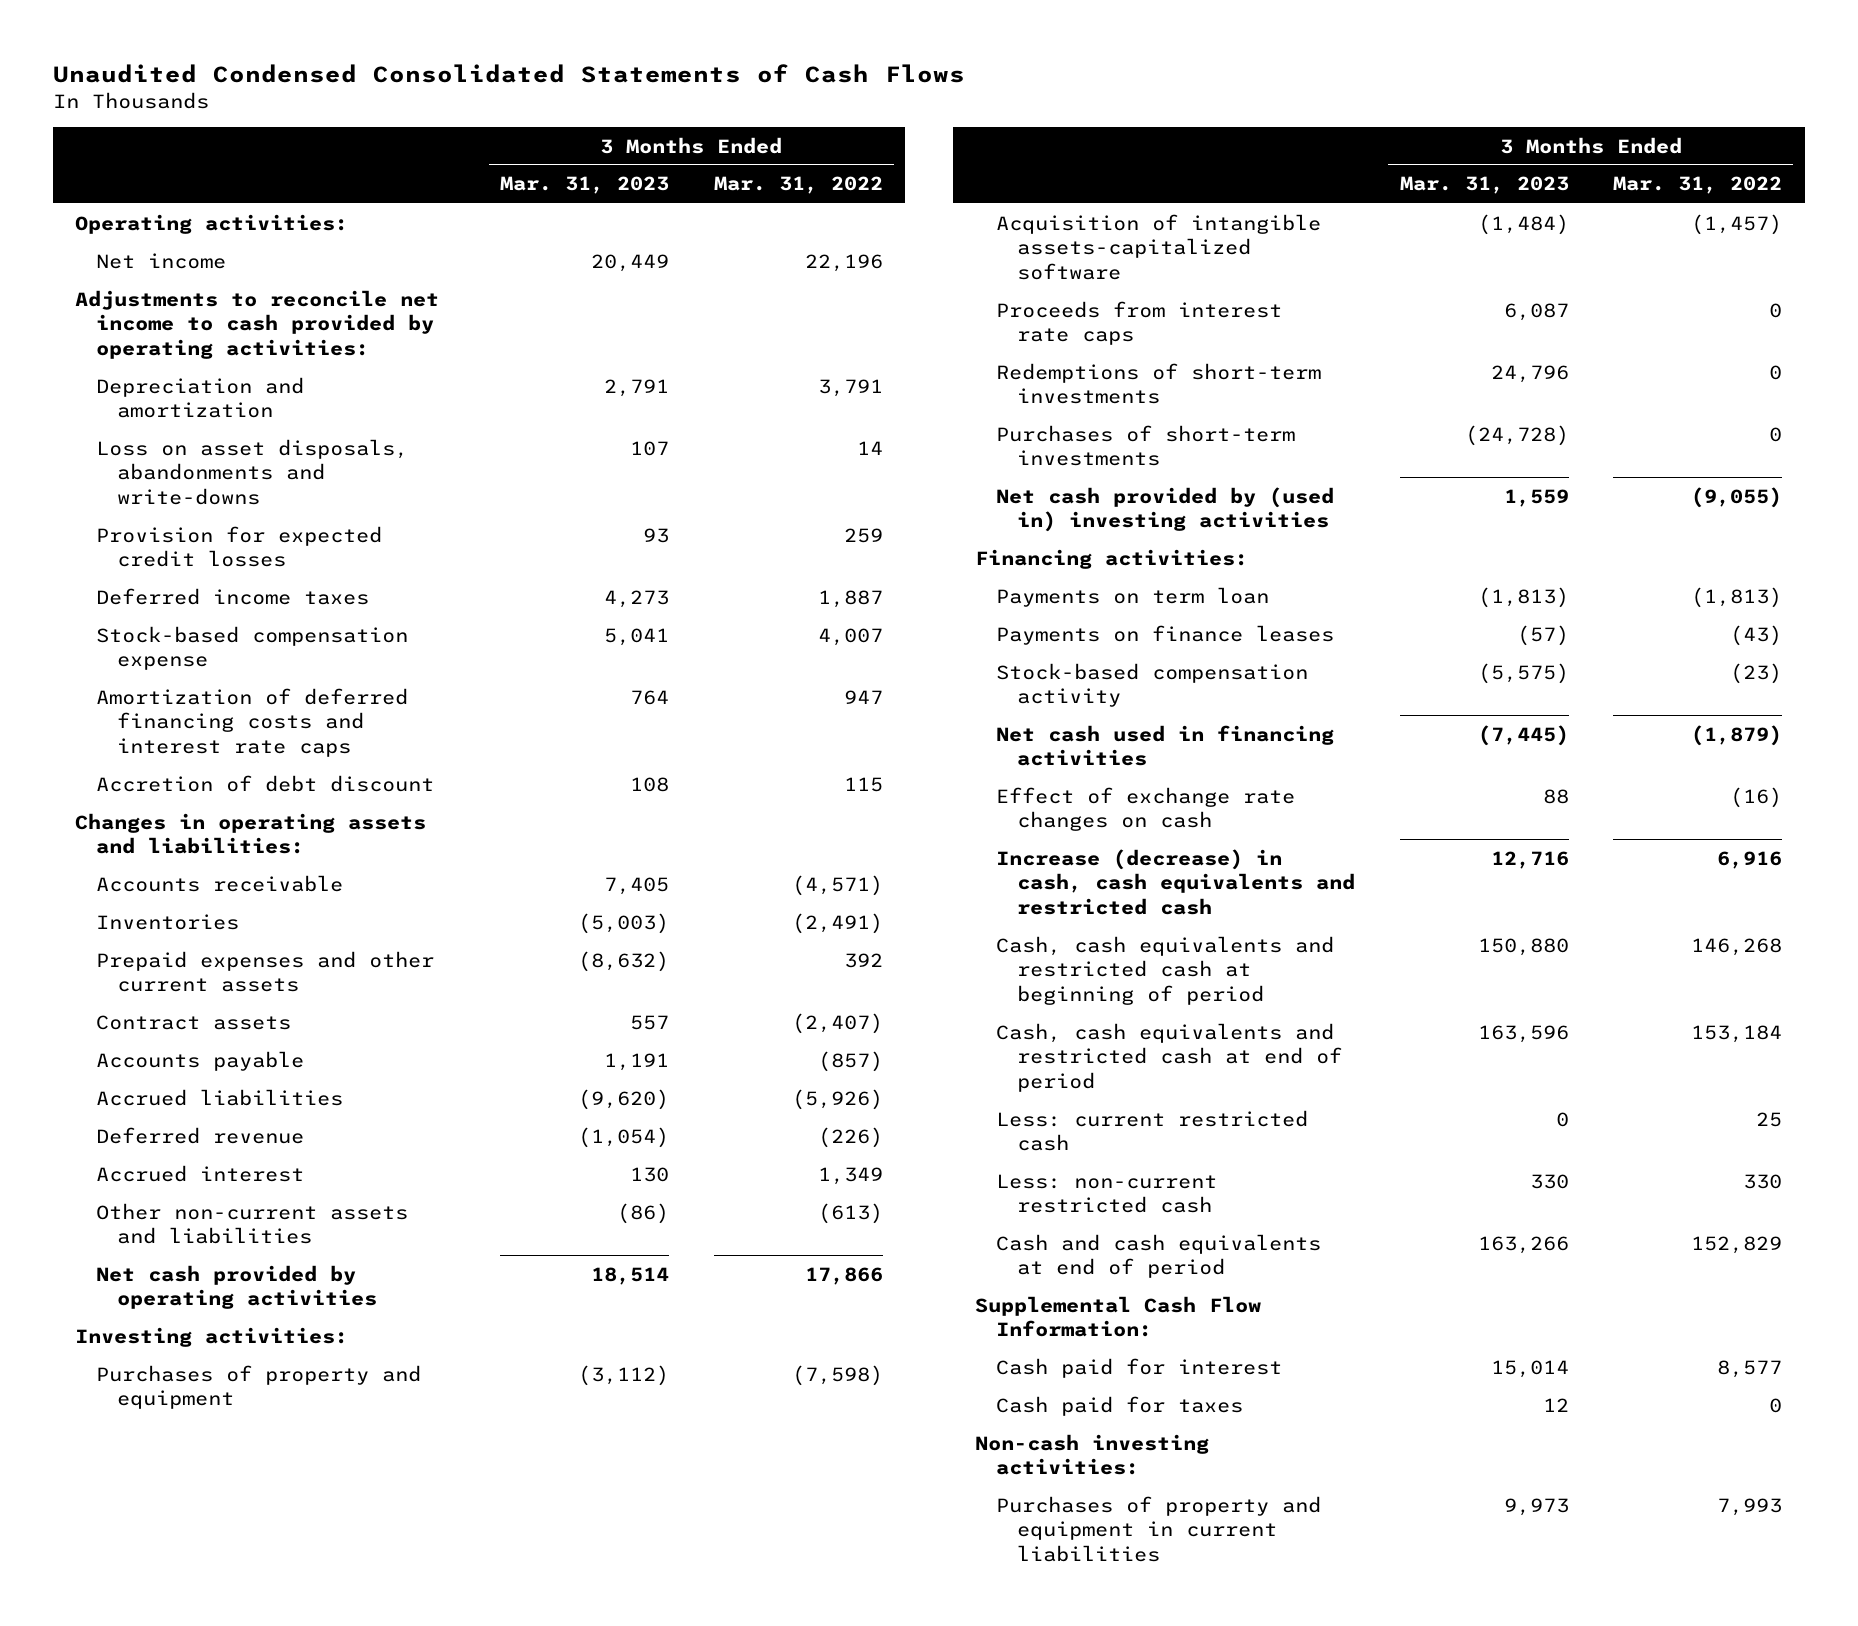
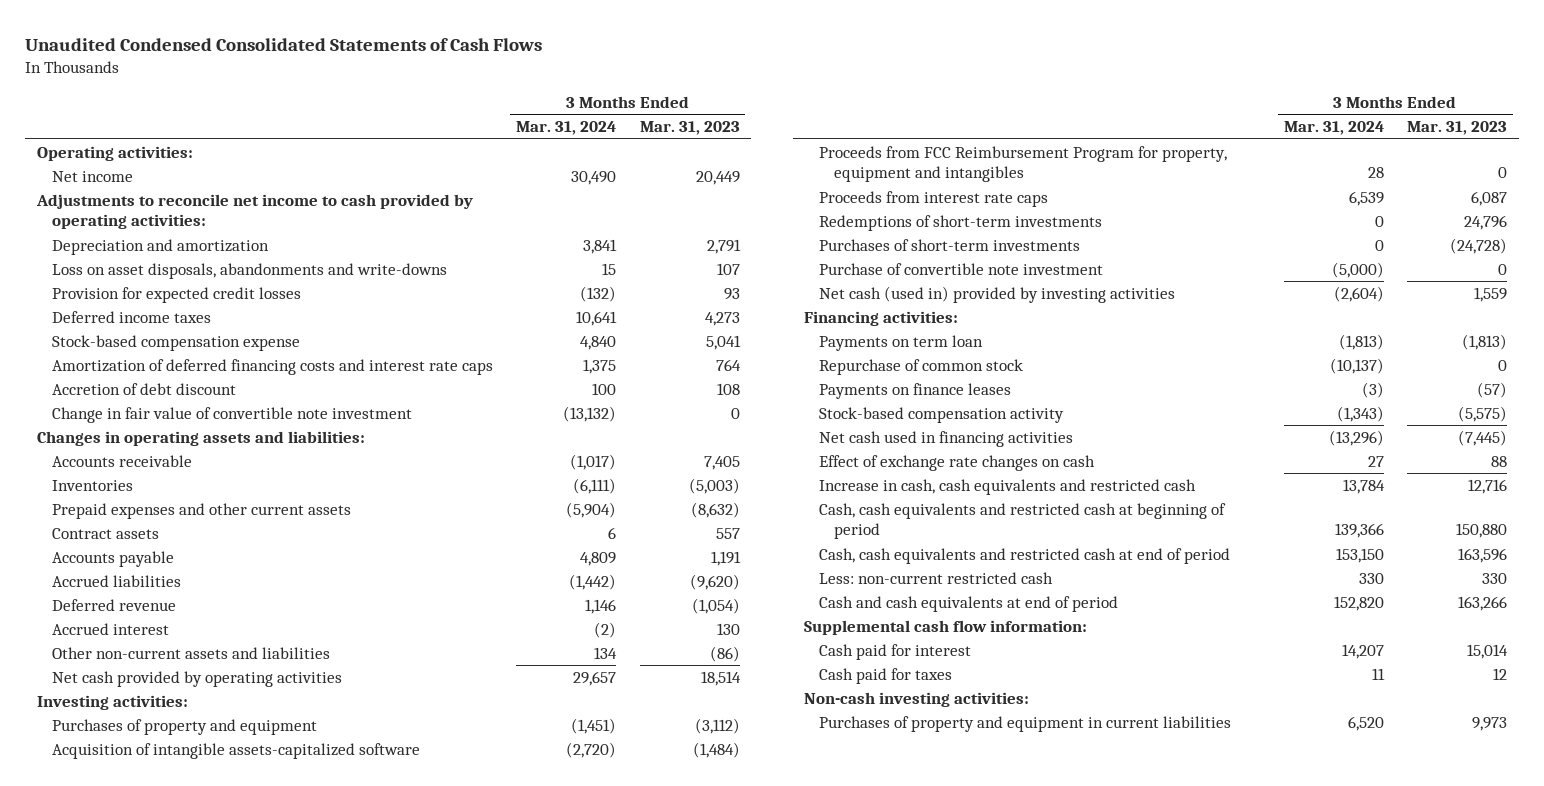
[713,176,883,195] Mar. 31, 2022 -> none
none -> [516,121,617,136] Mar. 31, 2024
none -> [51,406,412,423] Change in fair value of convertible note investment
none -> [819,145,1228,183] Proceeds from FCC Reimbursement Program for property, equipment and intangibles
none -> [819,262,1104,275] Purchase of convertible note investment
[995,486,1334,533] Net cash provided by (used in) investing activities -> [819,285,1176,303] Net cash (used in) provided by investing activities
none -> [819,358,1024,375] Repurchase of common stock
[995,848,1355,915] Increase (decrease) in cash, cash equivalents and restricted cash -> [819,478,1197,495] Increase in cash, cash equivalents and restricted cash
[995,1109,1308,1152] Less: current restricted cash -> none
[974,1295,1261,1338] Supplemental Cash Flow Information: -> [804,619,1088,635] Supplemental cash flow information:

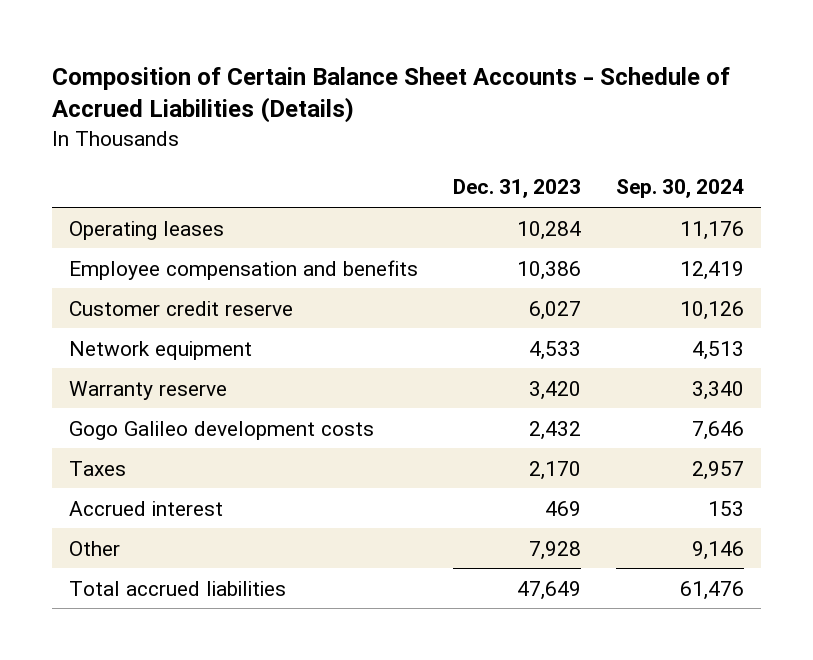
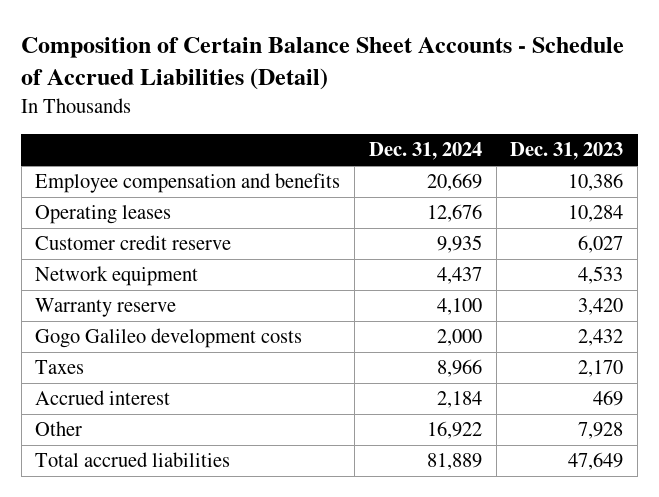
[52,66,731,124] Composition of Certain Balance Sheet Accounts - Schedule of Accrued Liabilities (Details) -> [21,37,625,91] Composition of Certain Balance Sheet Accounts - Schedule of Accrued Liabilities (Detail)
[615,179,744,199] Sep. 30, 2024 -> none
none -> [368,142,482,161] Dec. 31, 2024
[69,220,225,240] Operating leases -> [35,205,172,225] Operating leases

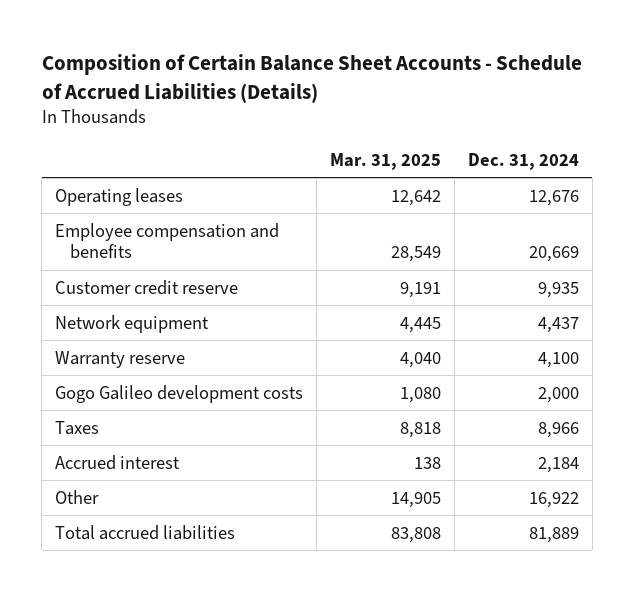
[21,37,625,91] Composition of Certain Balance Sheet Accounts - Schedule of Accrued Liabilities (Detail) -> [41,54,582,103] Composition of Certain Balance Sheet Accounts - Schedule of Accrued Liabilities (Details)
[510,142,624,161] Dec. 31, 2023 -> none
none -> [330,152,442,170] Mar. 31, 2025
[35,173,341,194] Employee compensation and benefits -> [55,222,280,260] Employee compensation and benefits

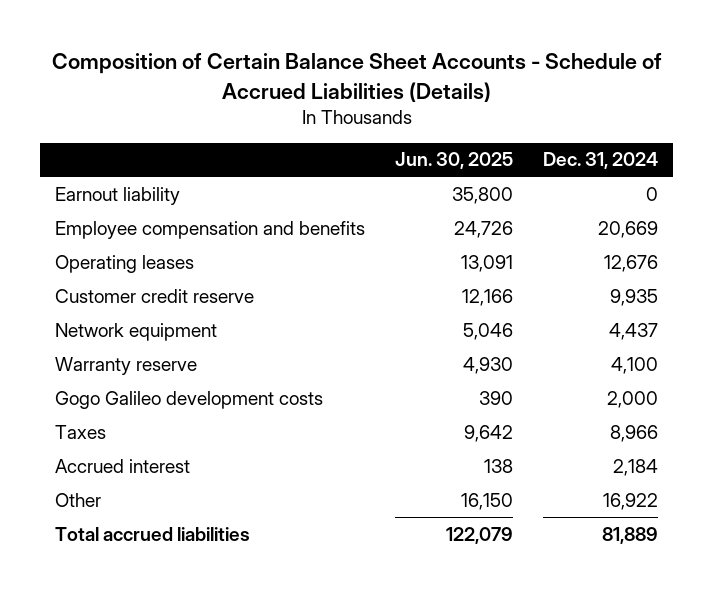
[330,152,442,170] Mar. 31, 2025 -> none
none -> [395,152,514,170] Jun. 30, 2025
none -> [55,186,181,205] Earnout liability
[55,187,184,206] Operating leases -> [55,254,195,273] Operating leases

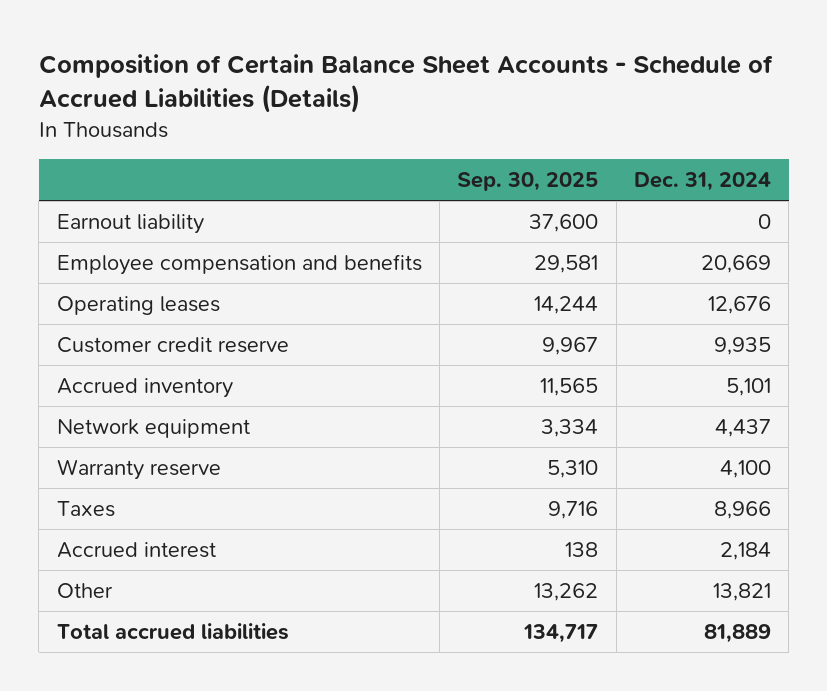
[395,152,514,170] Jun. 30, 2025 -> none
none -> [457,172,599,192] Sep. 30, 2025
none -> [56,378,233,399] Accrued inventory
[55,390,324,409] Gogo Galileo development costs -> none
[603,492,659,510] 16,922 -> [712,583,771,602] 13,821

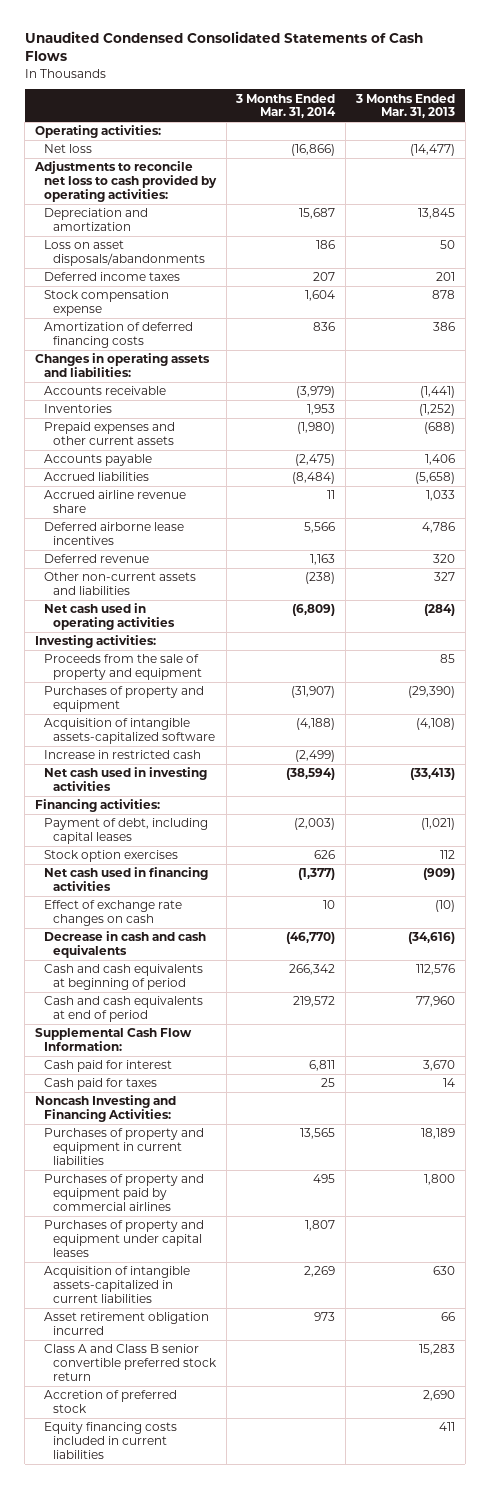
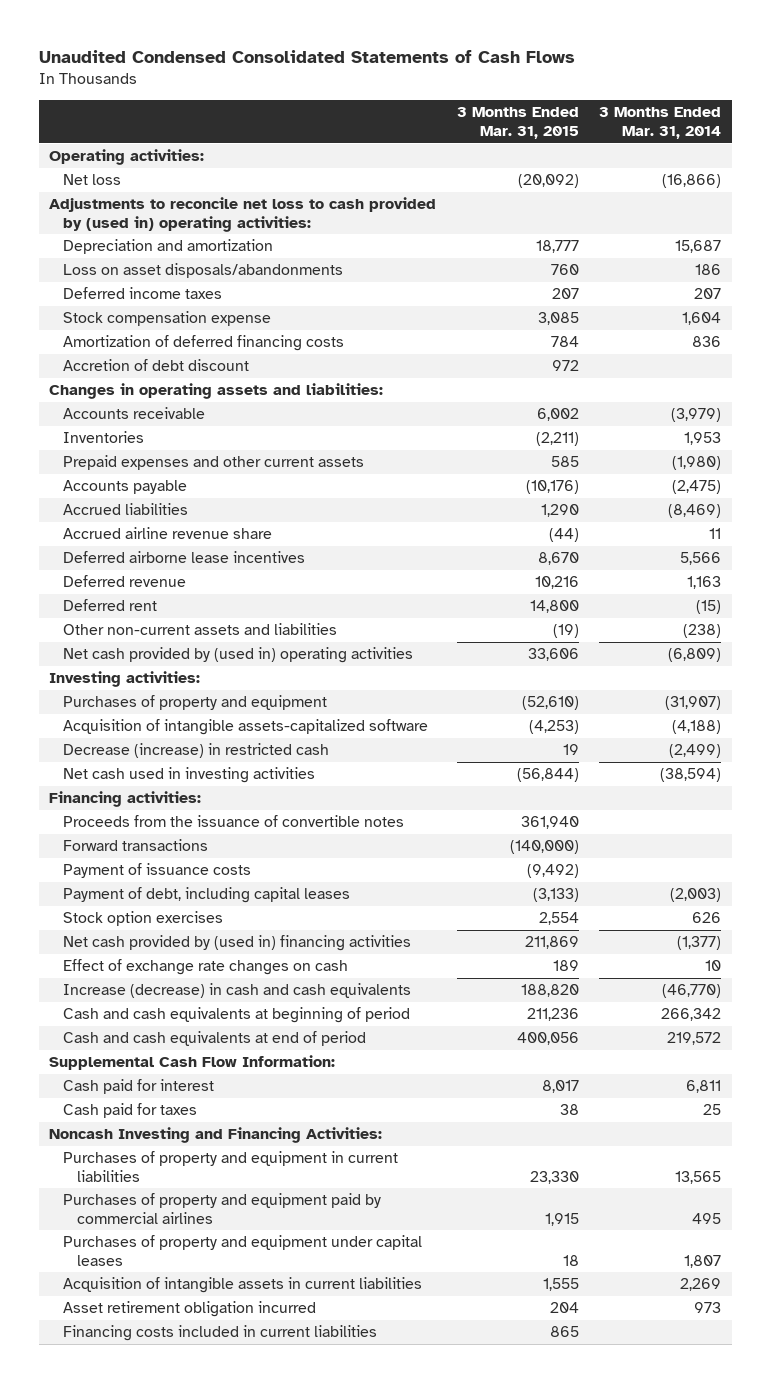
[354,93,455,119] 3 Months Ended Mar. 31, 2013 -> none
none -> [456,107,579,140] 3 Months Ended Mar. 31, 2015
[33,161,217,202] Adjustments to reconcile net loss to cash provided by operating activities: -> [49,197,437,232] Adjustments to reconcile net loss to cash provided by (used in) operating activities:
none -> [63,359,250,372] Accretion of debt discount
[292,472,336,485] (8,484) -> [668,504,722,519] (8,469)
none -> [63,599,158,612] Deferred rent
[43,603,176,630] Net cash used in operating activities -> [63,647,414,664] Net cash provided by (used in) operating activities
[43,654,203,680] Proceeds from the sale of property and equipment -> none
[43,750,201,760] Increase in restricted cash -> [63,743,330,759] Decrease (increase) in restricted cash
none -> [63,815,405,828] Proceeds from the issuance of convertible notes
none -> [63,839,209,852] Forward transactions
none -> [63,863,252,879] Payment of issuance costs
[43,867,208,891] Net cash used in financing activities -> [63,935,412,952] Net cash provided by (used in) financing activities
[43,931,206,958] Decrease in cash and cash equivalents -> [63,983,412,999] Increase (decrease) in cash and cash equivalents
[43,1266,190,1303] Acquisition of intangible assets-capitalized in current liabilities -> [63,1277,423,1294] Acquisition of intangible assets in current liabilities
[43,1344,218,1381] Class A and Class B senior convertible preferred stock return -> none
[43,1390,177,1413] Accretion of preferred stock -> none
[43,1422,177,1459] Equity financing costs included in current liabilities -> [63,1325,378,1342] Financing costs included in current liabilities

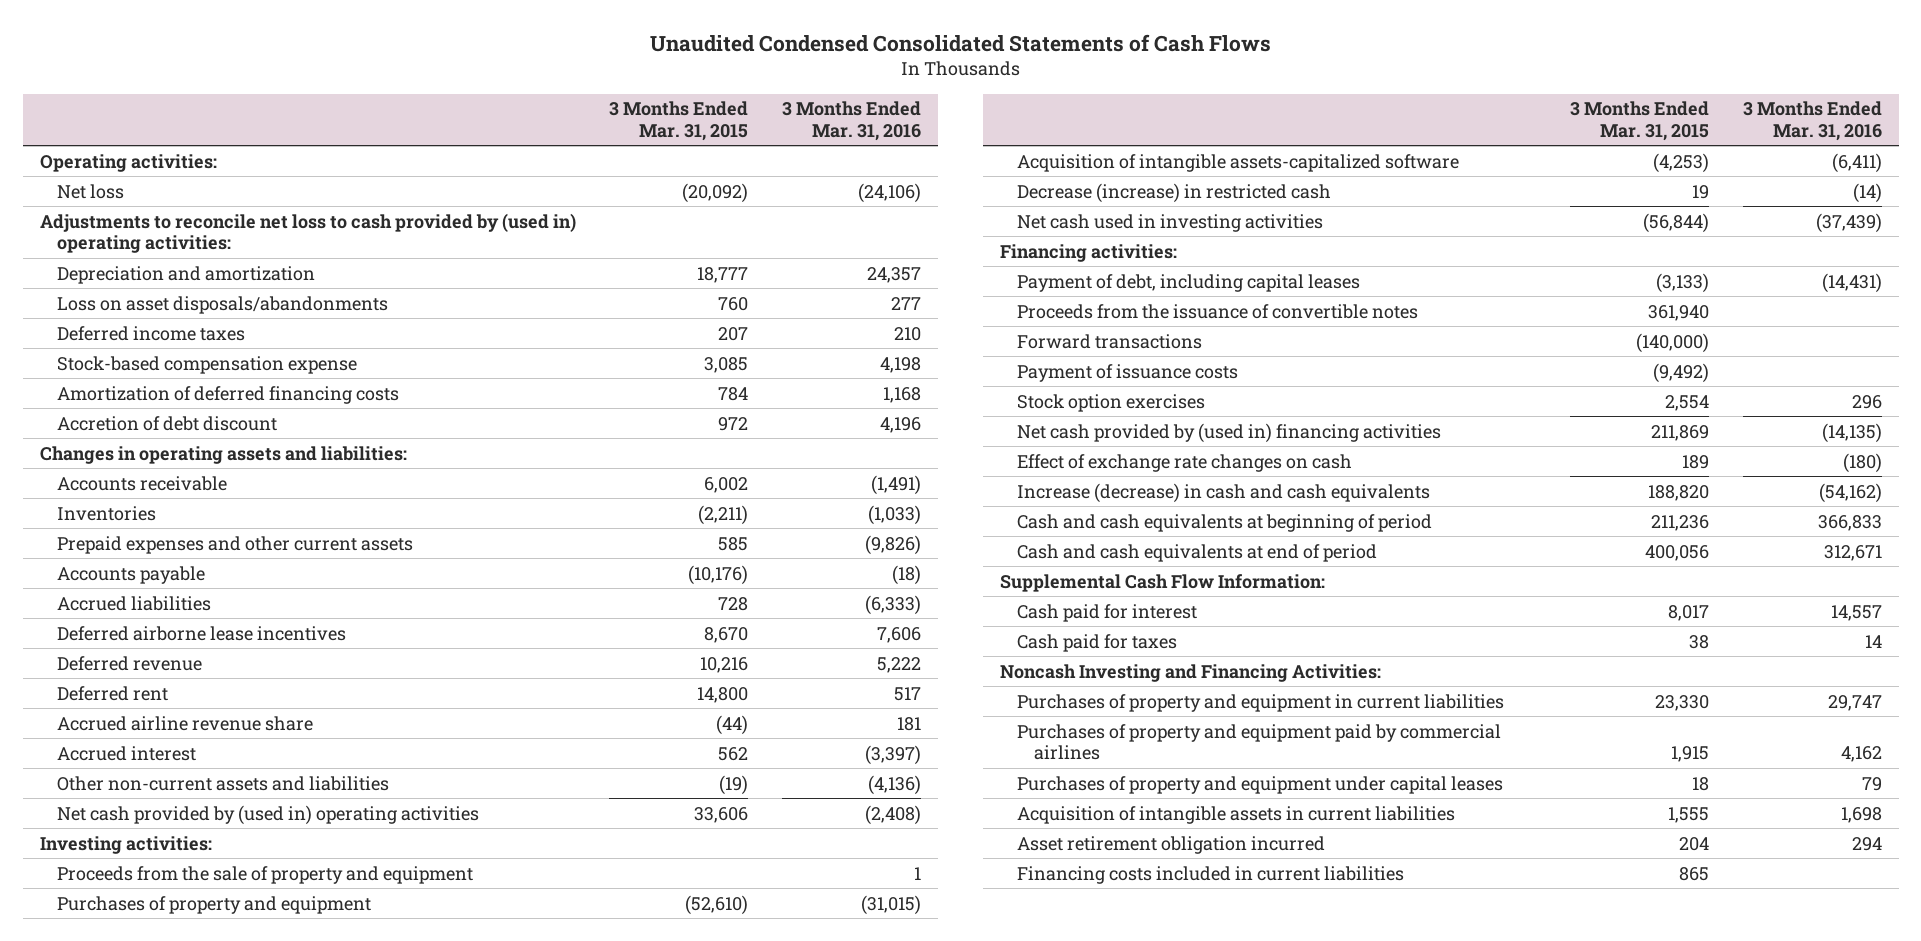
[599,107,722,140] 3 Months Ended Mar. 31, 2014 -> none
none -> [782,101,922,141] 3 Months Ended Mar. 31, 2016
[63,311,272,327] Stock compensation expense -> [56,355,357,374] Stock-based compensation expense
[540,504,579,518] 1,290 -> [718,596,749,611] 728
[63,527,273,540] Accrued airline revenue share -> [56,715,313,731] Accrued airline revenue share
none -> [56,745,196,761] Accrued interest
none -> [56,865,473,884] Proceeds from the sale of property and equipment
[63,887,351,904] Payment of debt, including capital leases -> [1017,273,1361,292] Payment of debt, including capital leases

